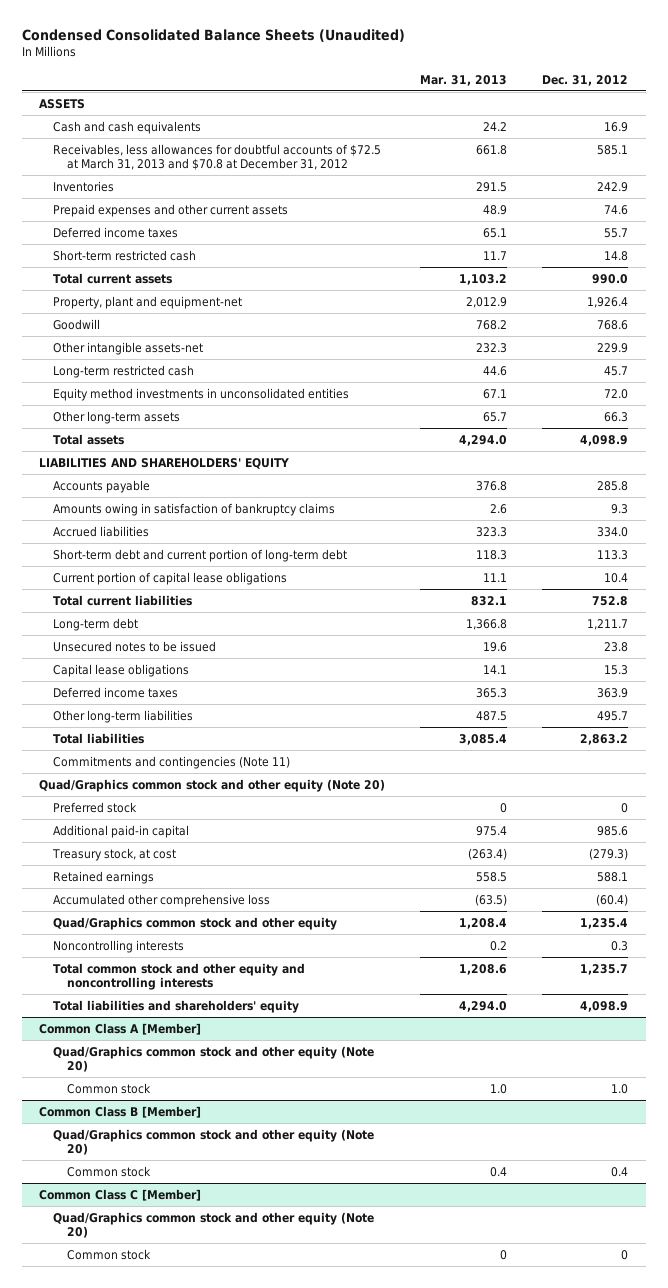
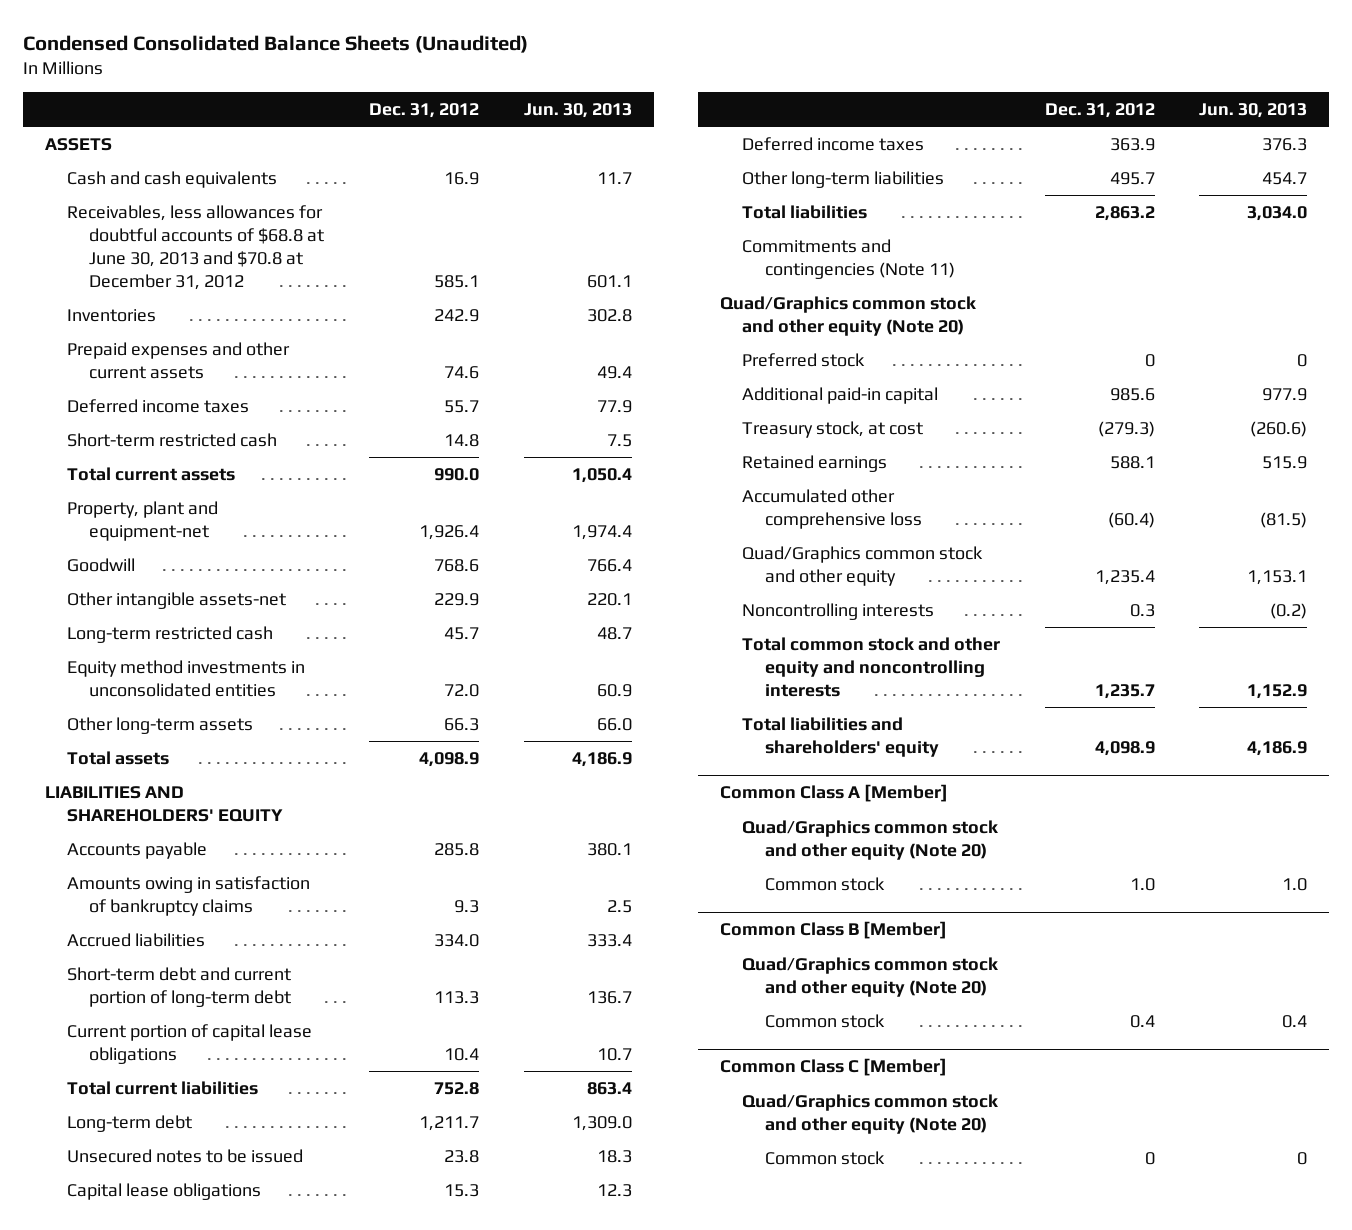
[420,74,508,86] Mar. 31, 2013 -> none
none -> [523,103,632,119] Jun. 30, 2013
[53,143,382,171] Receivables, less allowances for doubtful accounts of $72.5 at March 31, 2013 and $70.8 at December 31, 2012 -> [67,204,325,290] Receivables, less allowances for doubtful accounts of $68.8 at June 30, 2013 and $70.8 at December 31, 2012

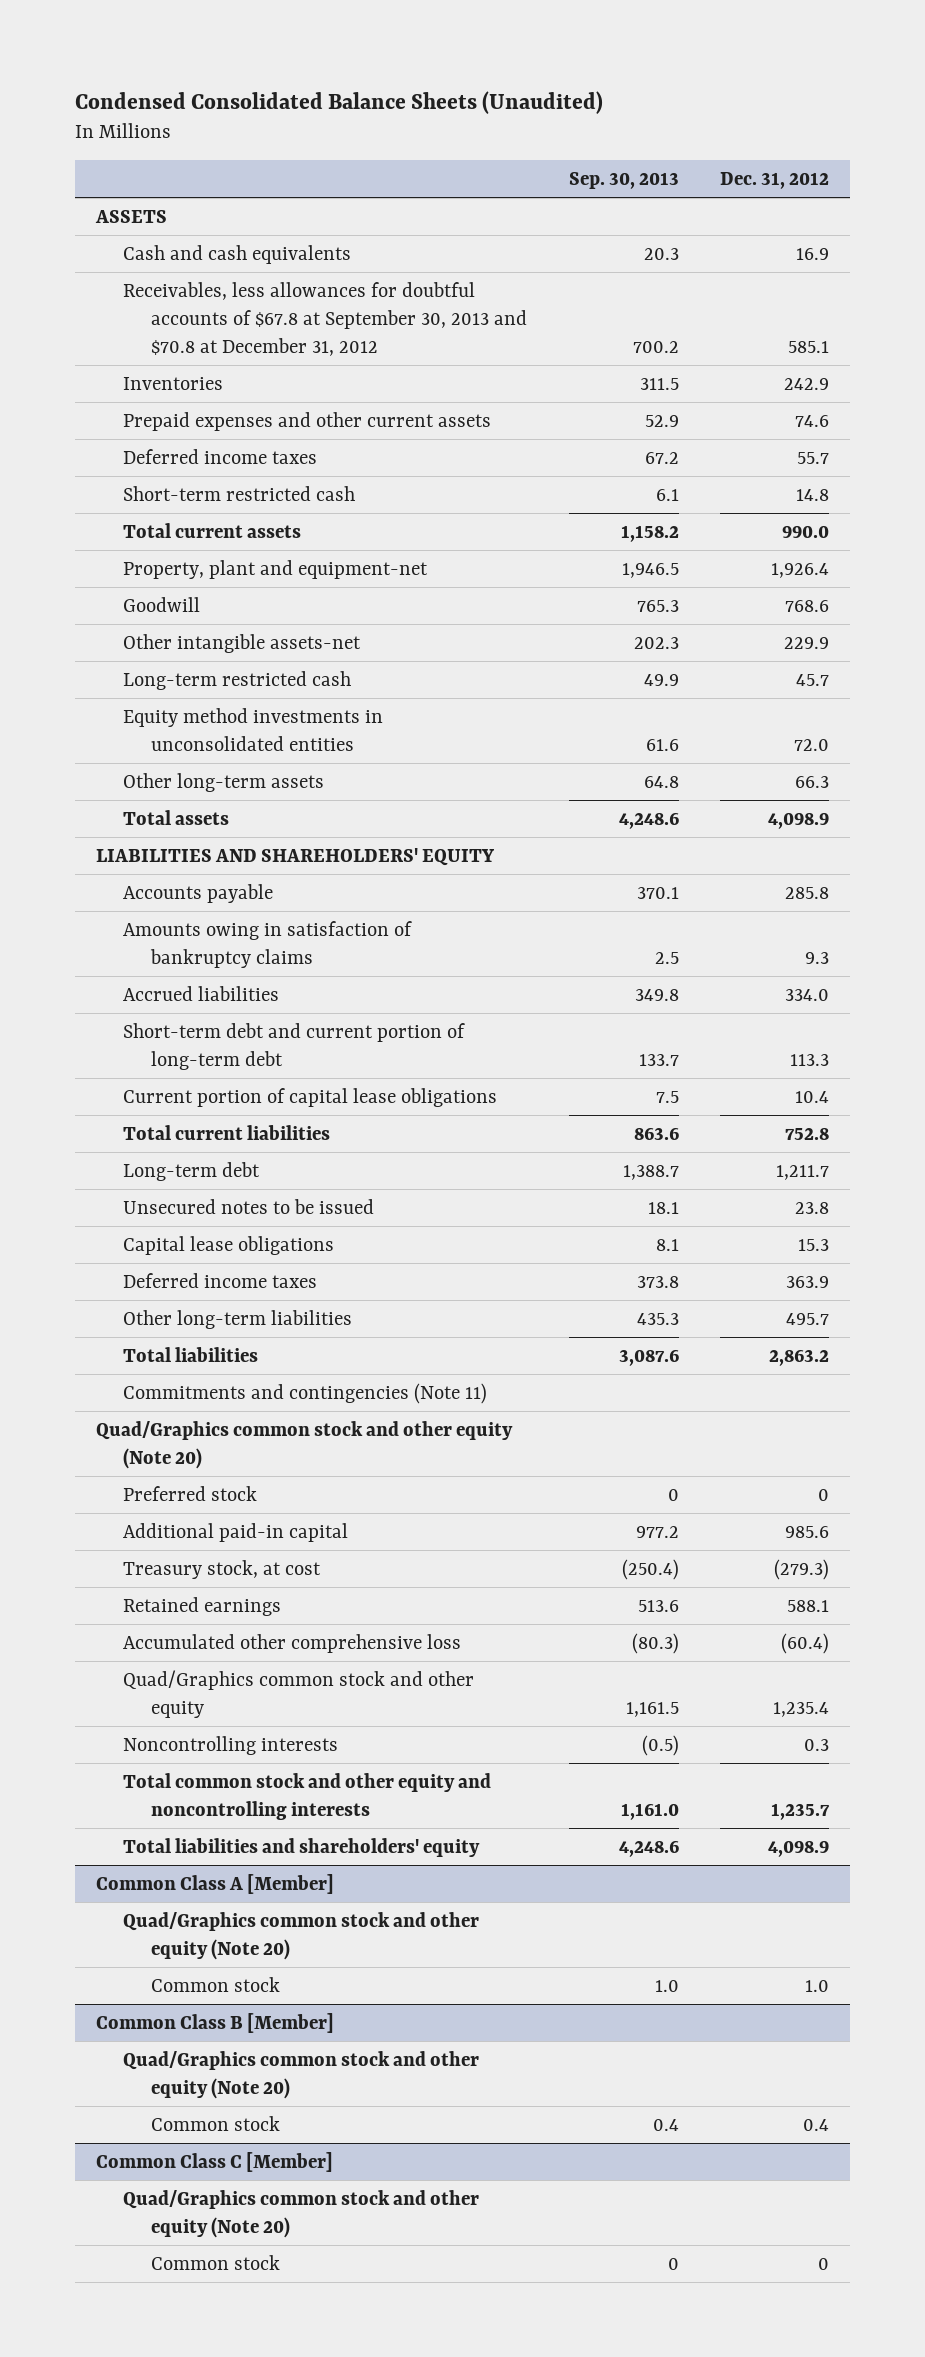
[523,103,632,119] Jun. 30, 2013 -> none
none -> [568,171,679,189] Sep. 30, 2013
[67,204,325,290] Receivables, less allowances for doubtful accounts of $68.8 at June 30, 2013 and $70.8 at December 31, 2012 -> [123,281,527,356] Receivables, less allowances for doubtful accounts of $67.8 at September 30, 2013 and $70.8 at December 31, 2012

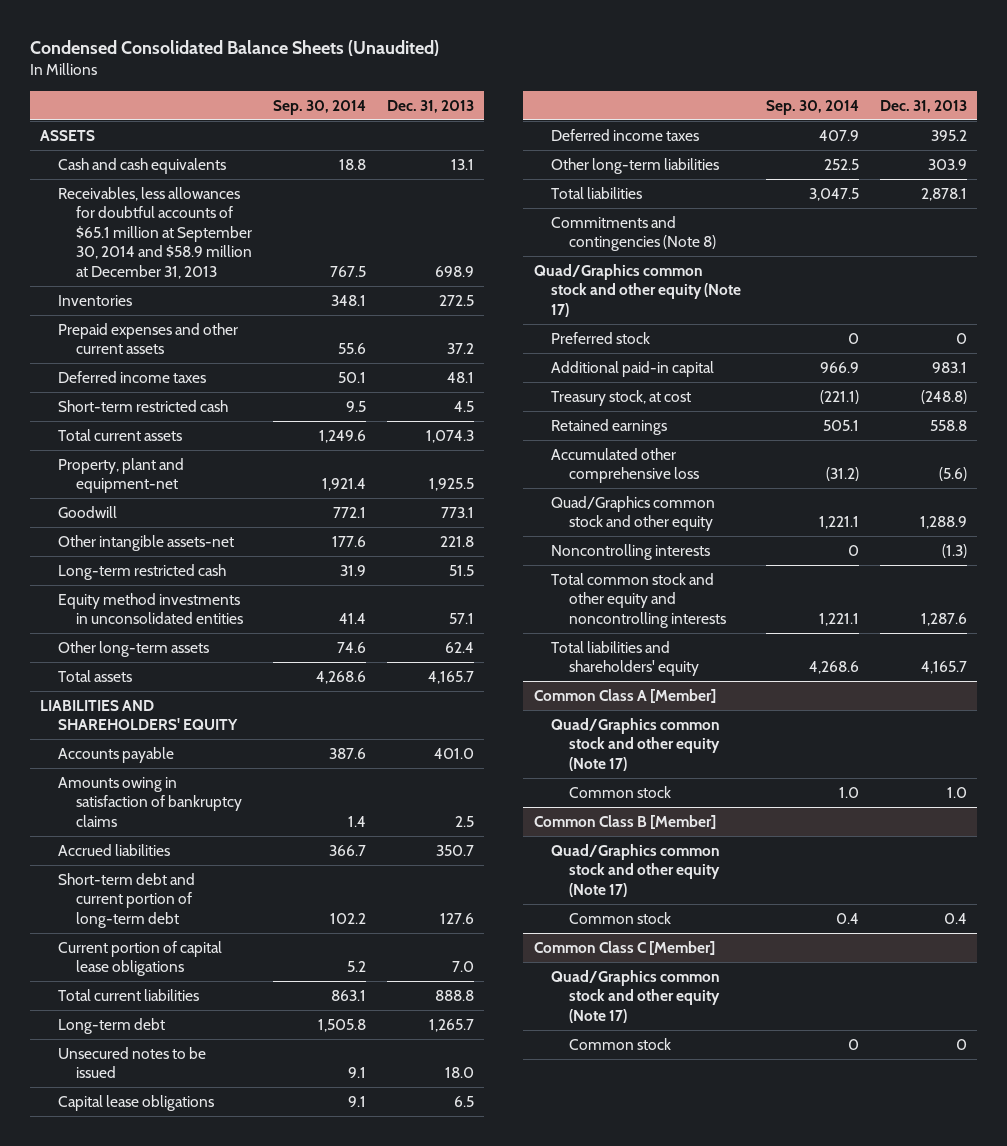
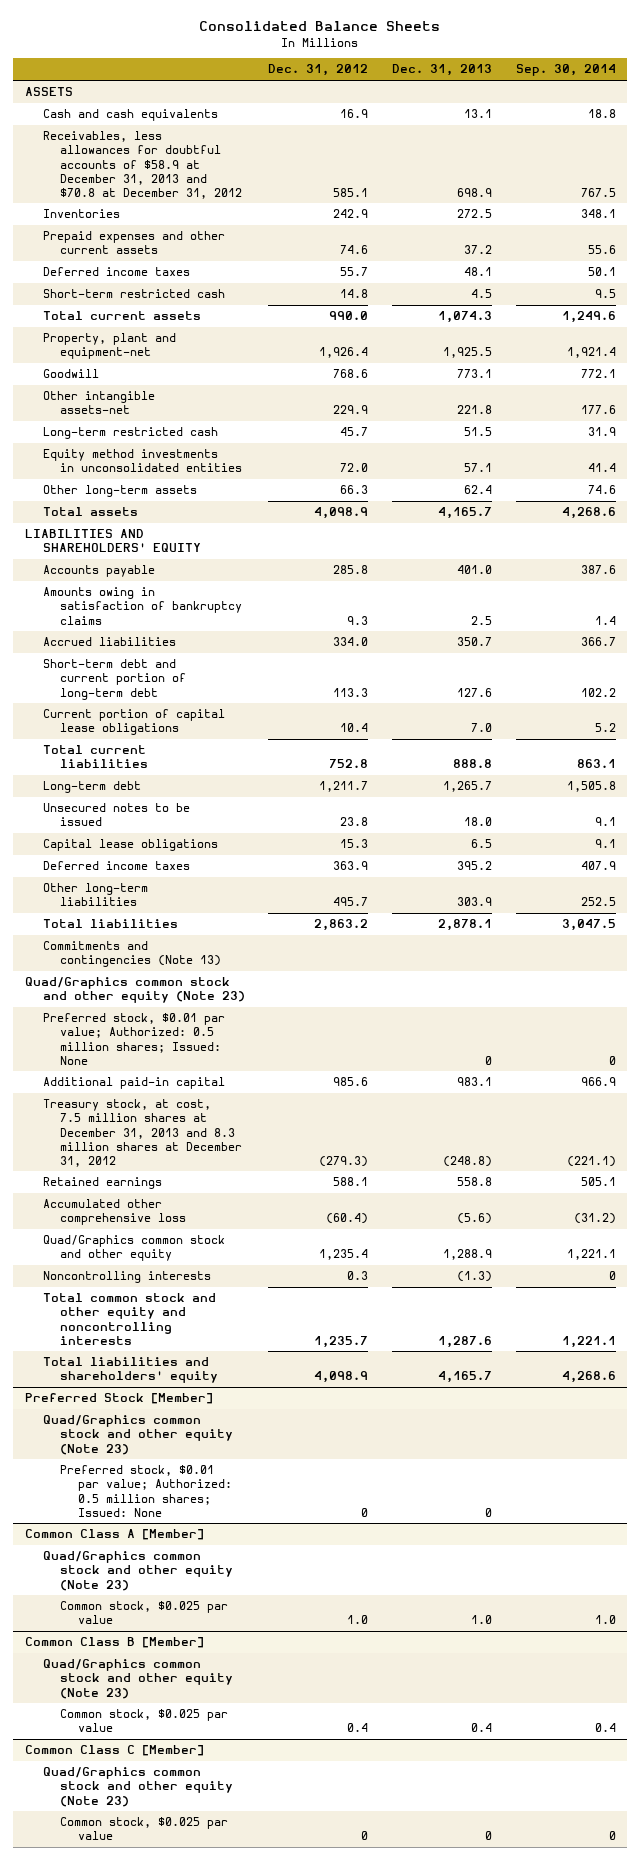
[29,40,439,57] Condensed Consolidated Balance Sheets (Unaudited) -> [199,21,441,32] Consolidated Balance Sheets
none -> [268,64,369,77] Dec. 31, 2012
[57,186,252,279] Receivables, less allowances for doubtful accounts of $65.1 million at September 30, 2014 and $58.9 million at December 31, 2013 -> [42,131,243,199] Receivables, less allowances for doubtful accounts of $58.9 at December 31, 2013 and $70.8 at December 31, 2012
[551,215,716,252] Commitments and contingencies (Note 8) -> [42,941,222,968] Commitments and contingencies (Note 13)
[533,263,742,317] Quad/Graphics common stock and other equity (Note 17) -> [25,977,245,1004] Quad/Graphics common stock and other equity (Note 23)
[551,331,651,344] Preferred stock -> [42,1013,225,1065] Preferred stock, $0.01 par value; Authorized: 0.5 million shares; Issued: None
[551,389,692,406] Treasury stock, at cost -> [42,1099,243,1167] Treasury stock, at cost, 7.5 million shares at December 31, 2013 and 8.3 million shares at December 31, 2012
none -> [25,1393,214,1405] Preferred Stock [Member]
none -> [42,1415,234,1455] Quad/Graphics common stock and other equity (Note 23)
none -> [60,1465,232,1517] Preferred stock, $0.01 par value; Authorized: 0.5 million shares; Issued: None
[551,717,721,771] Quad/Graphics common stock and other equity (Note 17) -> [42,1551,234,1591] Quad/Graphics common stock and other equity (Note 23)
[568,785,671,798] Common stock -> [60,1601,229,1625] Common stock, $0.025 par value
[551,843,721,897] Quad/Graphics common stock and other equity (Note 17) -> [42,1659,234,1699] Quad/Graphics common stock and other equity (Note 23)
[568,911,671,924] Common stock -> [60,1709,229,1733] Common stock, $0.025 par value
[551,969,721,1023] Quad/Graphics common stock and other equity (Note 17) -> [42,1767,234,1807] Quad/Graphics common stock and other equity (Note 23)
[568,1037,671,1050] Common stock -> [60,1817,229,1841] Common stock, $0.025 par value

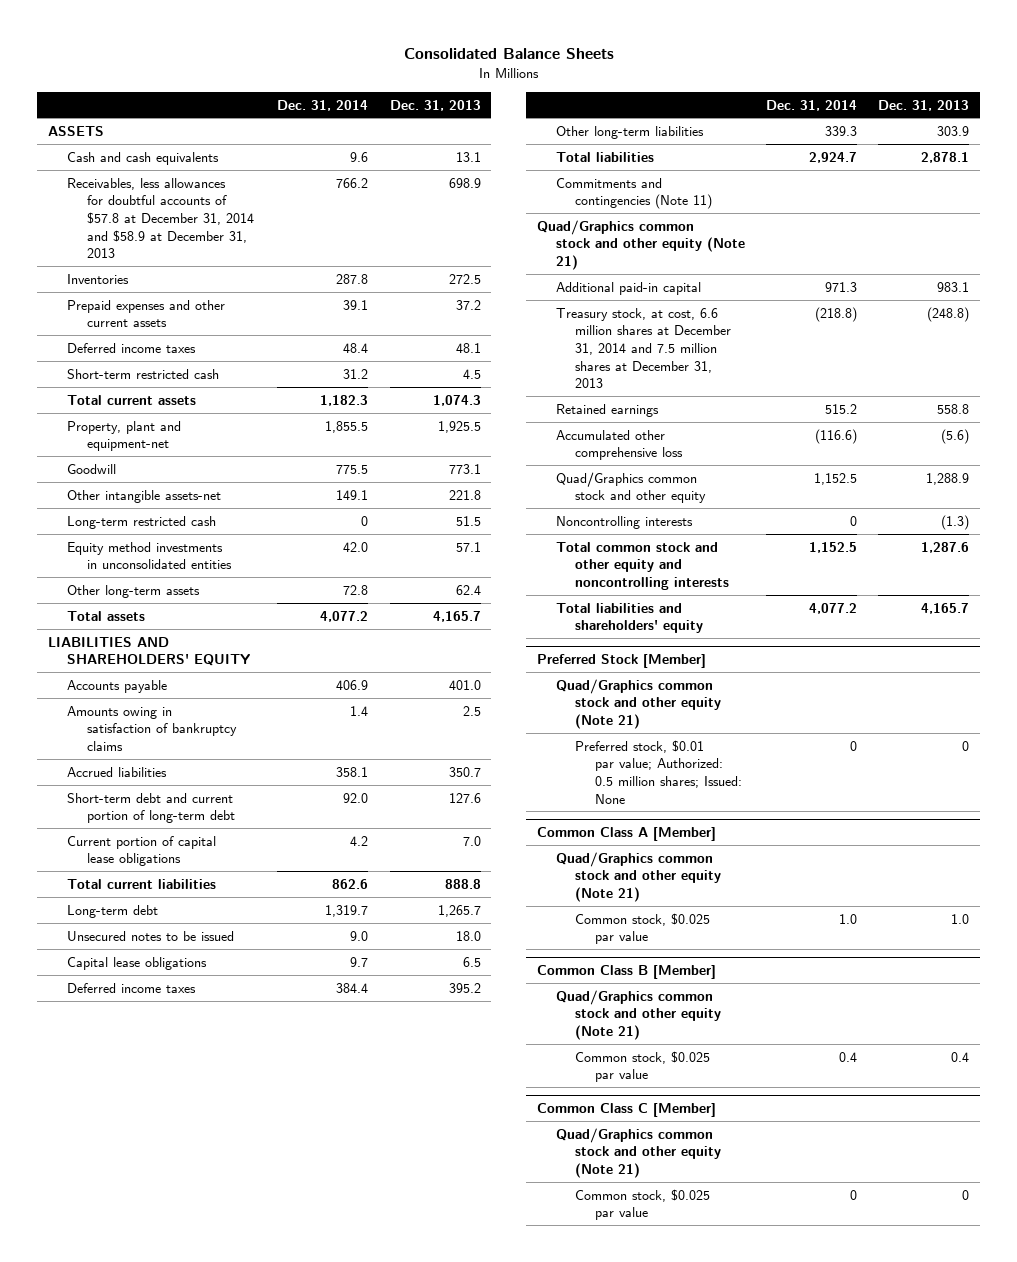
[268,64,369,77] Dec. 31, 2012 -> none
[515,64,616,77] Sep. 30, 2014 -> none
none -> [277,99,369,111] Dec. 31, 2014
[42,131,243,199] Receivables, less allowances for doubtful accounts of $58.9 at December 31, 2013 and $70.8 at December 31, 2012 -> [67,177,254,259] Receivables, less allowances for doubtful accounts of $57.8 at December 31, 2014 and $58.9 at December 31, 2013
[42,1013,225,1065] Preferred stock, $0.01 par value; Authorized: 0.5 million shares; Issued: None -> none
[42,941,222,968] Commitments and contingencies (Note 13) -> [555,177,713,210] Commitments and contingencies (Note 11)
[25,977,245,1004] Quad/Graphics common stock and other equity (Note 23) -> [536,219,745,270] Quad/Graphics common stock and other equity (Note 21)
[42,1099,243,1167] Treasury stock, at cost, 7.5 million shares at December 31, 2013 and 8.3 million shares at December 31, 2012 -> [555,307,732,389] Treasury stock, at cost, 6.6 million shares at December 31, 2014 and 7.5 million shares at December 31, 2013
[42,1415,234,1455] Quad/Graphics common stock and other equity (Note 23) -> [555,678,722,729] Quad/Graphics common stock and other equity (Note 21)
[42,1551,234,1591] Quad/Graphics common stock and other equity (Note 23) -> [555,851,722,902] Quad/Graphics common stock and other equity (Note 21)
[42,1659,234,1699] Quad/Graphics common stock and other equity (Note 23) -> [555,989,722,1040] Quad/Graphics common stock and other equity (Note 21)
[42,1767,234,1807] Quad/Graphics common stock and other equity (Note 23) -> [555,1127,722,1178] Quad/Graphics common stock and other equity (Note 21)

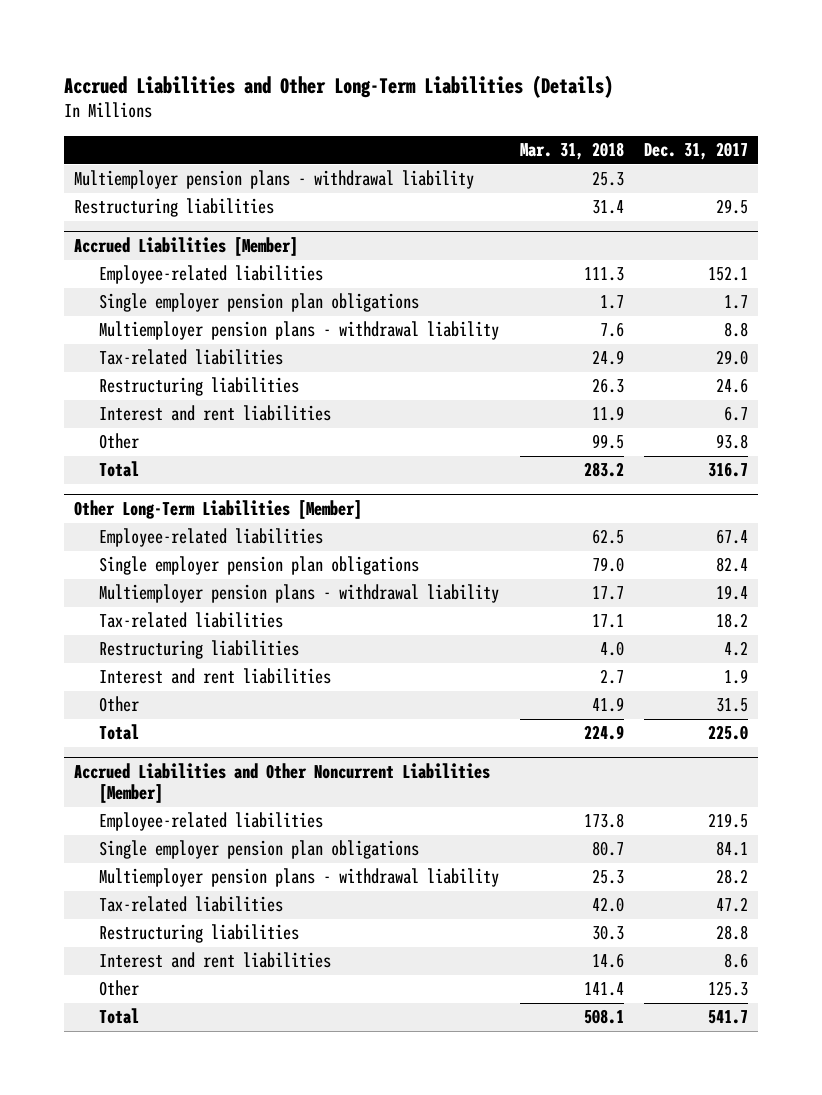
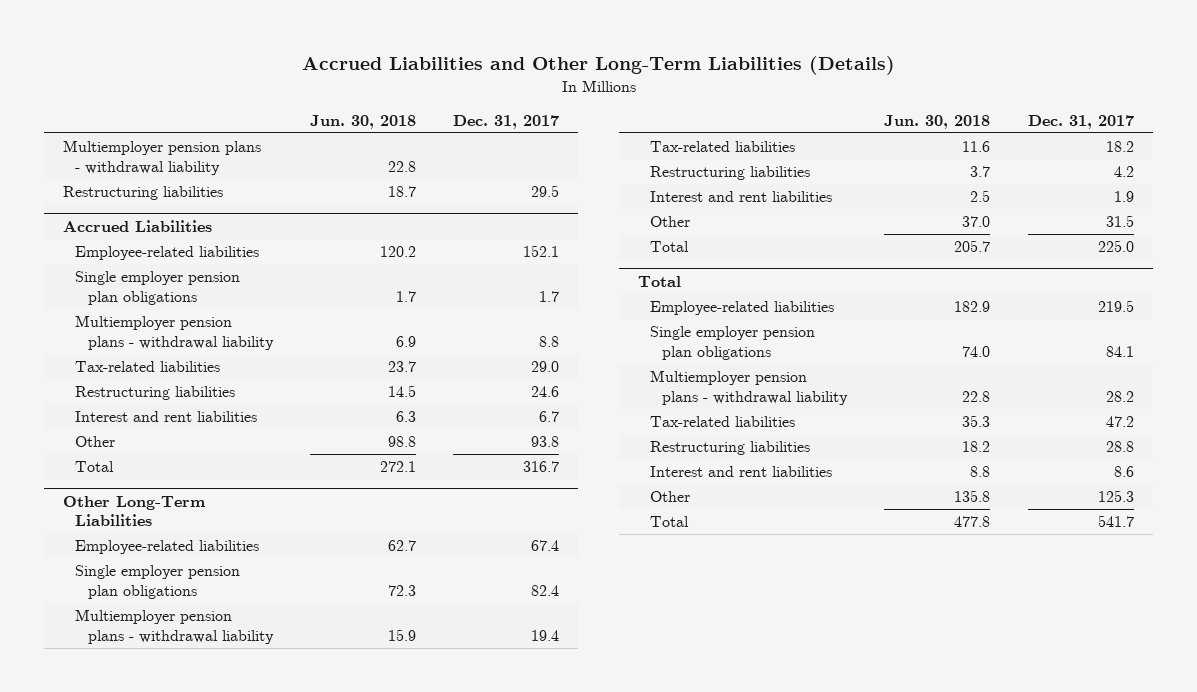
[519,142,624,161] Mar. 31, 2018 -> none
none -> [310,114,417,129] Jun. 30, 2018
[74,237,299,257] Accrued Liabilities [Member] -> [63,219,213,232] Accrued Liabilities
[74,500,363,520] Other Long-Term Liabilities [Member] -> [63,495,206,527] Other Long-Term Liabilities
[74,763,491,804] Accrued Liabilities and Other Noncurrent Liabilities [Member] -> [637,275,681,287] Total

